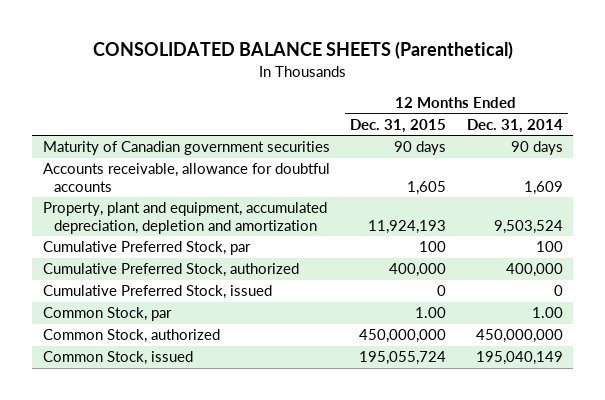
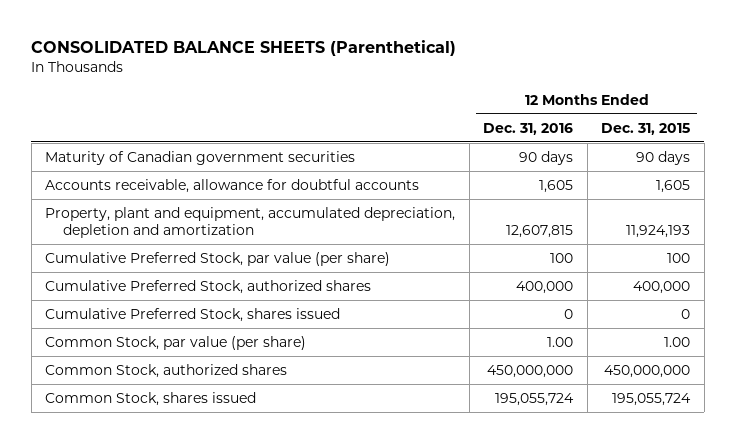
[466,118,563,133] Dec. 31, 2014 -> none
none -> [483,122,574,135] Dec. 31, 2016
[42,241,251,256] Cumulative Preferred Stock, par -> [45,251,391,266] Cumulative Preferred Stock, par value (per share)
[42,263,299,278] Cumulative Preferred Stock, authorized -> [45,279,372,294] Cumulative Preferred Stock, authorized shares
[42,285,272,300] Cumulative Preferred Stock, issued -> [45,307,341,322] Cumulative Preferred Stock, shares issued
[42,307,172,322] Common Stock, par -> [45,335,307,350] Common Stock, par value (per share)
[42,329,220,344] Common Stock, authorized -> [45,363,288,378] Common Stock, authorized shares
[42,351,193,366] Common Stock, issued -> [45,391,257,406] Common Stock, shares issued

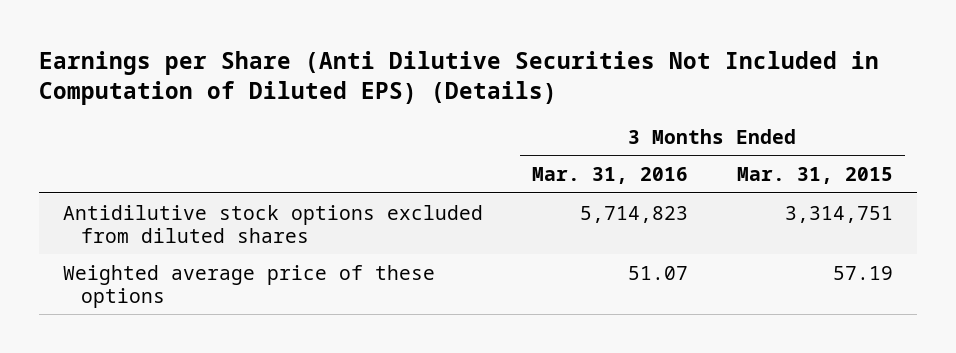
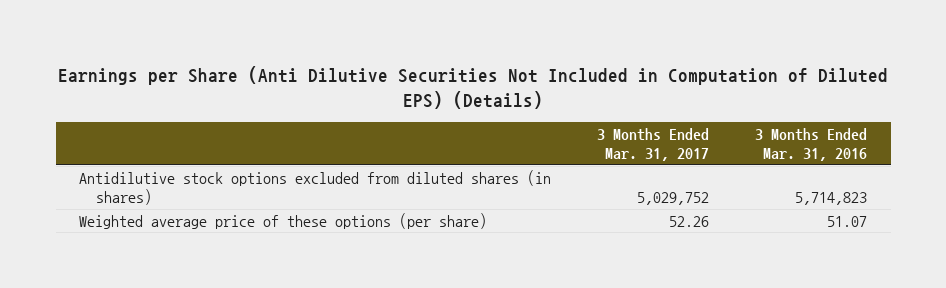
[736,167,893,185] Mar. 31, 2015 -> none
none -> [597,127,710,162] 3 Months Ended Mar. 31, 2017
[63,204,484,243] Antidilutive stock options excluded from diluted shares -> [78,169,551,206] Antidilutive stock options excluded from diluted shares (in shares)
[63,264,436,308] Weighted average price of these options -> [78,212,487,229] Weighted average price of these options (per share)

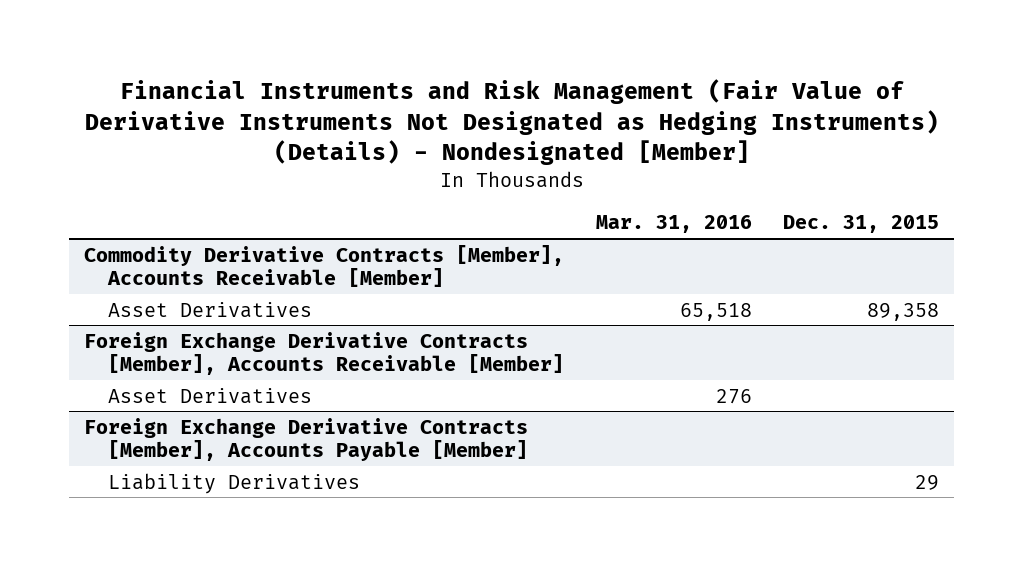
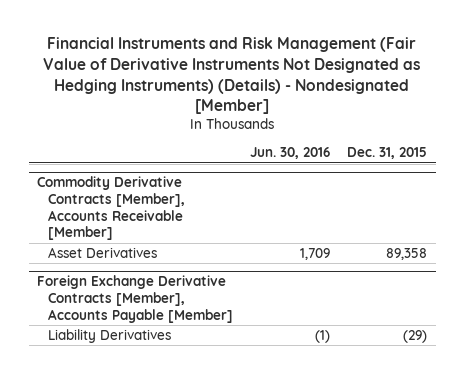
[595,215,752,234] Mar. 31, 2016 -> none
none -> [250,147,331,160] Jun. 30, 2016
[84,331,565,376] Foreign Exchange Derivative Contracts [Member], Accounts Receivable [Member] -> none
[108,387,313,404] Asset Derivatives -> none
[914,474,939,490] 29 -> [403,329,428,343] (29)

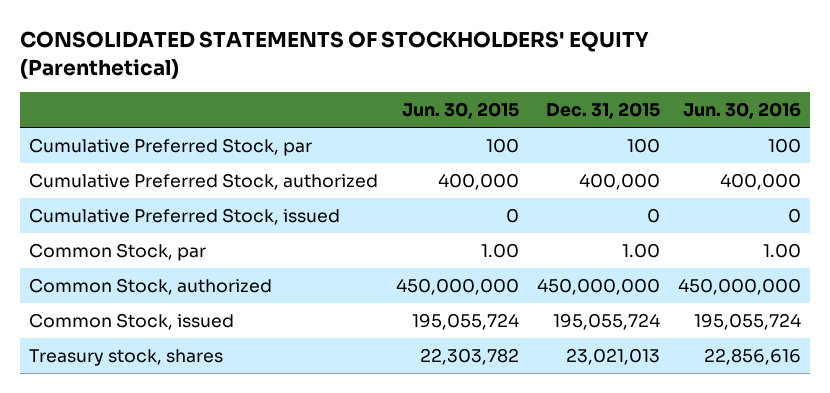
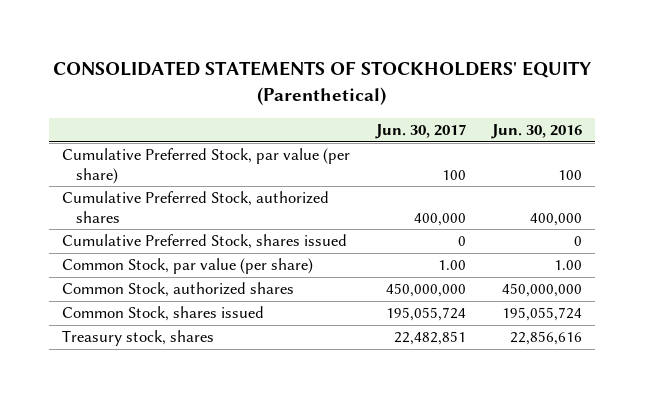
[401,102,519,120] Jun. 30, 2015 -> none
[545,102,660,120] Dec. 31, 2015 -> none
none -> [375,124,467,140] Jun. 30, 2017
[28,137,312,156] Cumulative Preferred Stock, par -> [62,148,351,184] Cumulative Preferred Stock, par value (per share)
[28,172,378,190] Cumulative Preferred Stock, authorized -> [62,191,330,223] Cumulative Preferred Stock, authorized shares
[28,207,340,225] Cumulative Preferred Stock, issued -> [62,234,348,250] Cumulative Preferred Stock, shares issued
[28,242,206,261] Common Stock, par -> [62,258,314,275] Common Stock, par value (per share)
[28,277,272,295] Common Stock, authorized -> [62,282,295,298] Common Stock, authorized shares
[28,312,234,330] Common Stock, issued -> [62,306,265,322] Common Stock, shares issued

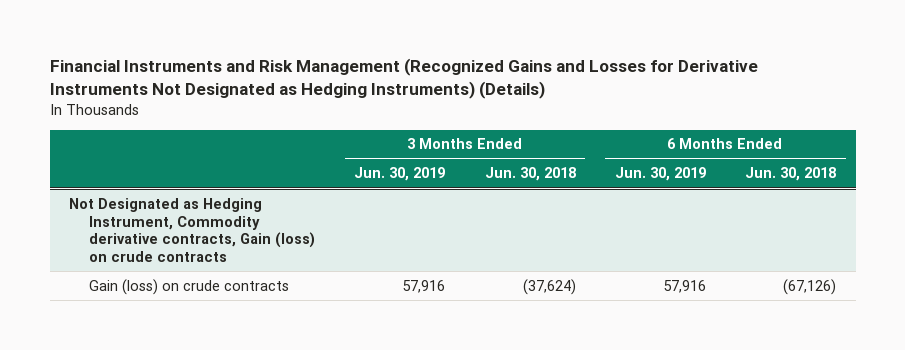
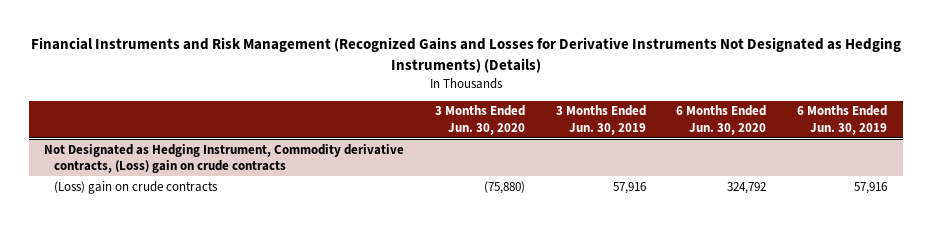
[484,167,576,182] Jun. 30, 2018 -> none
[744,167,836,182] Jun. 30, 2018 -> none
none -> [435,105,526,135] 3 Months Ended Jun. 30, 2020
none -> [676,105,767,135] 6 Months Ended Jun. 30, 2020
[69,197,316,263] Not Designated as Hedging Instrument, Commodity derivative contracts, Gain (loss) on crude contracts -> [44,143,405,174] Not Designated as Hedging Instrument, Commodity derivative contracts, (Loss) gain on crude contracts
[89,278,290,295] Gain (loss) on crude contracts -> [54,180,219,194] (Loss) gain on crude contracts

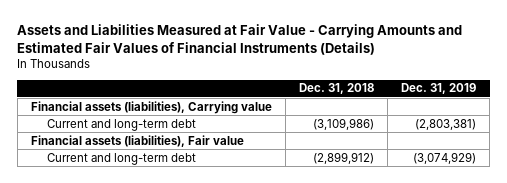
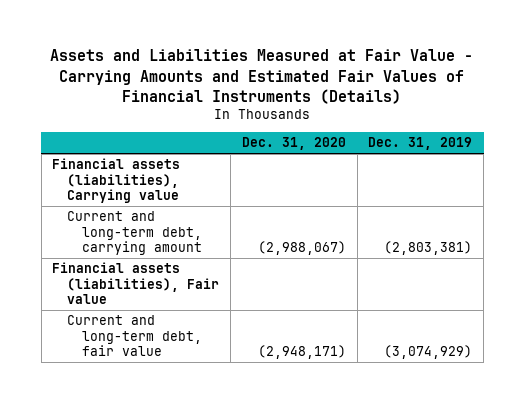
[299,83,375,95] Dec. 31, 2018 -> none
none -> [241,137,346,151] Dec. 31, 2020
[46,118,196,131] Current and long-term debt -> [67,211,203,256] Current and long-term debt, carrying amount
[46,152,196,165] Current and long-term debt -> [67,315,203,357] Current and long-term debt, fair value

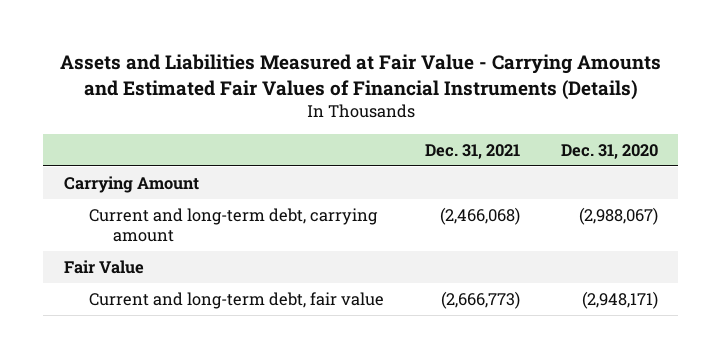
[368,137,473,151] Dec. 31, 2019 -> none
none -> [424,143,520,159] Dec. 31, 2021
[52,158,181,204] Financial assets (liabilities), Carrying value -> [63,175,199,193] Carrying Amount
[52,262,220,305] Financial assets (liabilities), Fair value -> [63,259,144,274] Fair Value

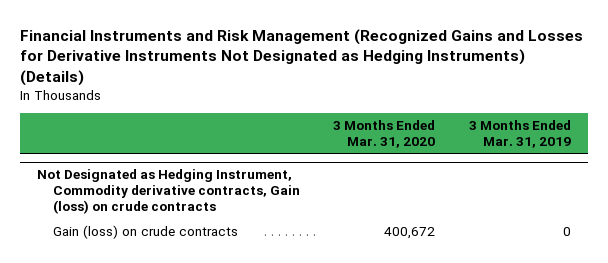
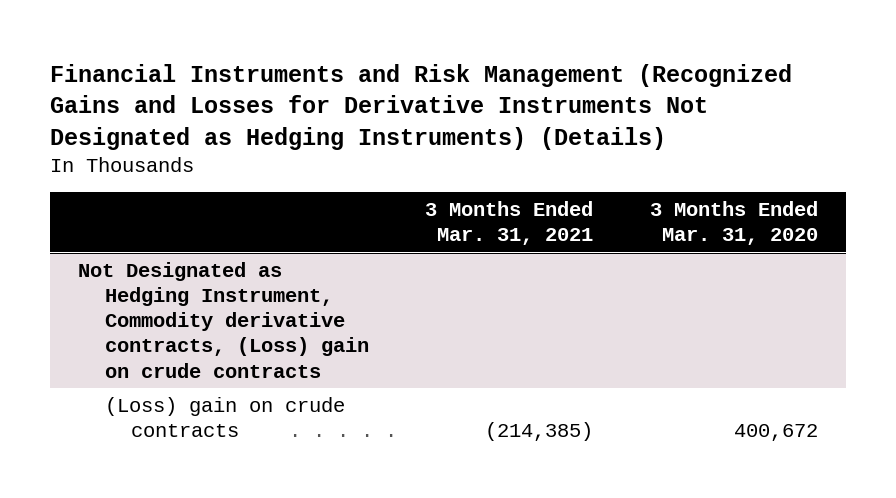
[469,119,572,149] 3 Months Ended Mar. 31, 2019 -> none
none -> [425,201,594,246] 3 Months Ended Mar. 31, 2021
[36,168,300,215] Not Designated as Hedging Instrument, Commodity derivative contracts, Gain (loss) on crude contracts -> [78,261,369,378] Not Designated as Hedging Instrument, Commodity derivative contracts, (Loss) gain on crude contracts
[52,224,238,239] Gain (loss) on crude contracts -> [104,396,345,438] (Loss) gain on crude contracts

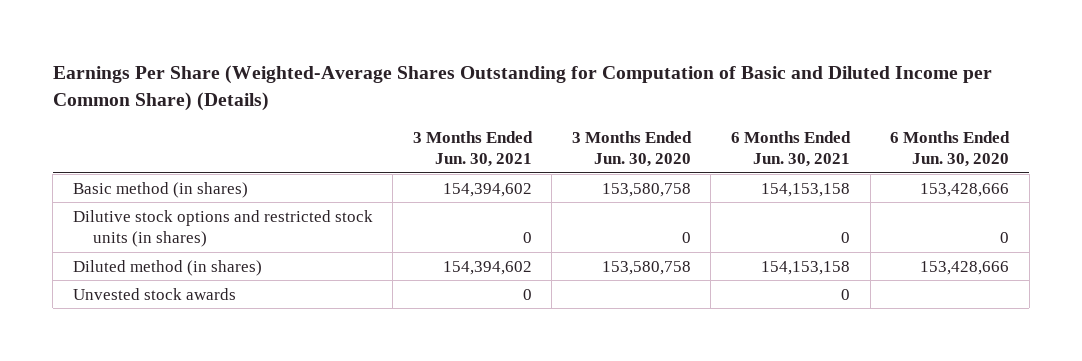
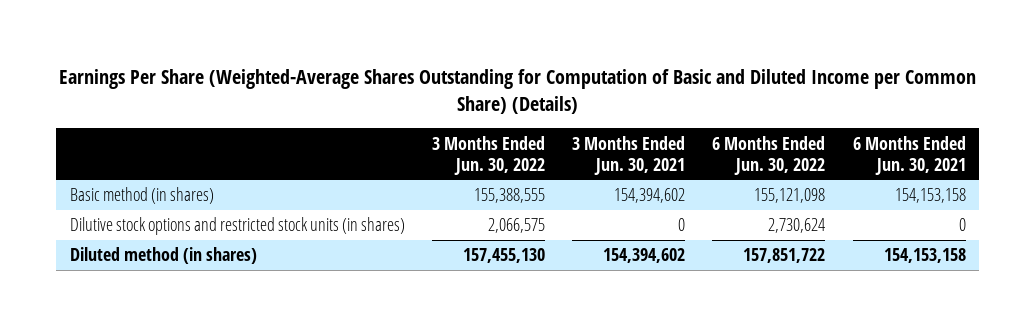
[571,130,692,168] 3 Months Ended Jun. 30, 2020 -> none
[890,130,1011,168] 6 Months Ended Jun. 30, 2020 -> none
none -> [431,135,545,175] 3 Months Ended Jun. 30, 2022
none -> [712,135,826,175] 6 Months Ended Jun. 30, 2022
[72,287,236,300] Unvested stock awards -> none

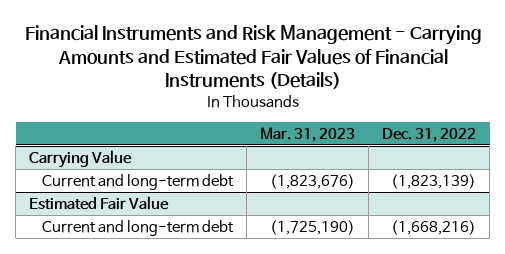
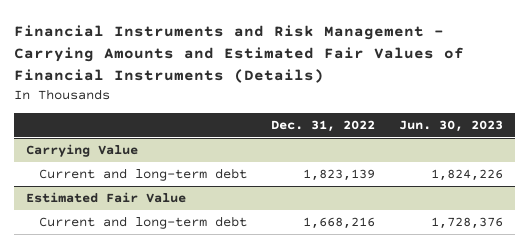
[260,126,356,142] Mar. 31, 2023 -> none
none -> [399,119,504,132] Jun. 30, 2023
[391,173,477,189] (1,823,139) -> [303,169,376,182] 1,823,139
[391,219,477,235] (1,668,216) -> [303,217,376,230] 1,668,216

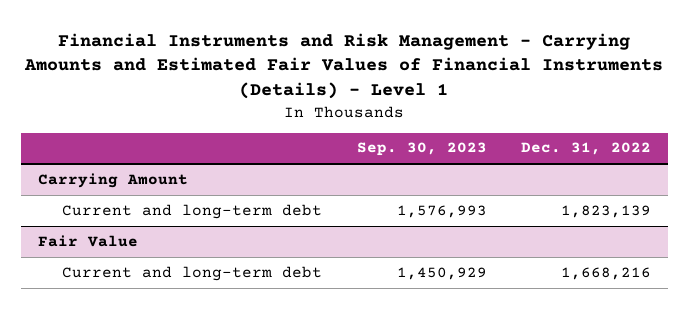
[14,25,465,83] Financial Instruments and Risk Management - Carrying Amounts and Estimated Fair Values of Financial Instruments (Details) -> [24,32,664,100] Financial Instruments and Risk Management - Carrying Amounts and Estimated Fair Values of Financial Instruments (Details) - Level 1
[399,119,504,132] Jun. 30, 2023 -> none
none -> [356,142,487,157] Sep. 30, 2023
[26,144,139,158] Carrying Value -> [37,172,188,188] Carrying Amount
[26,192,187,204] Estimated Fair Value -> [37,234,138,247] Fair Value

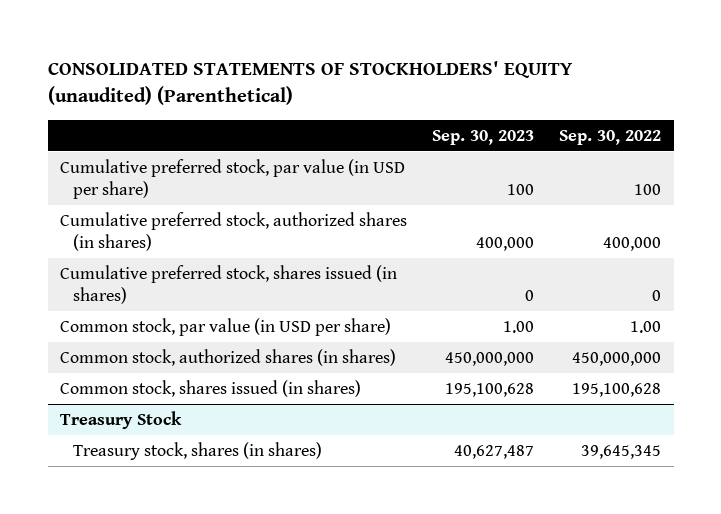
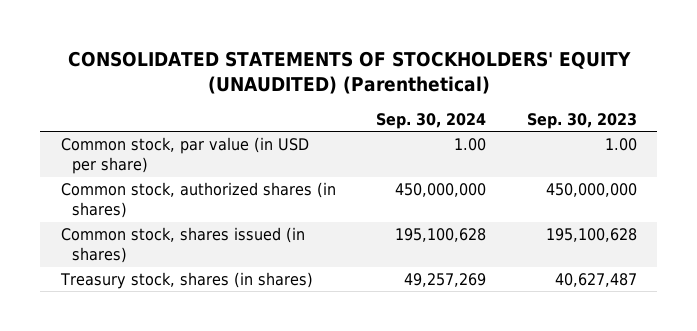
[47,60,573,106] CONSOLIDATED STATEMENTS OF STOCKHOLDERS' EQUITY (unaudited) (Parenthetical) -> [67,50,631,94] CONSOLIDATED STATEMENTS OF STOCKHOLDERS' EQUITY (UNAUDITED) (Parenthetical)
[559,129,662,145] Sep. 30, 2022 -> none
none -> [376,113,487,130] Sep. 30, 2024
[60,158,406,199] Cumulative preferred stock, par value (in USD per share) -> none
[60,211,408,251] Cumulative preferred stock, authorized shares (in shares) -> none
[60,264,398,304] Cumulative preferred stock, shares issued (in shares) -> none
[60,410,183,429] Treasury Stock -> none

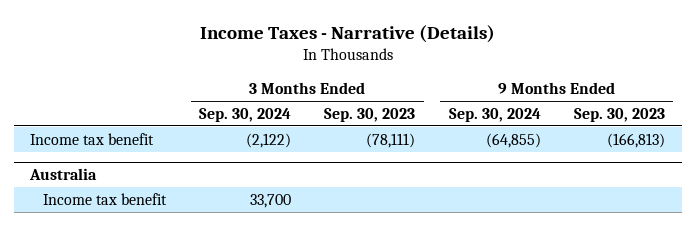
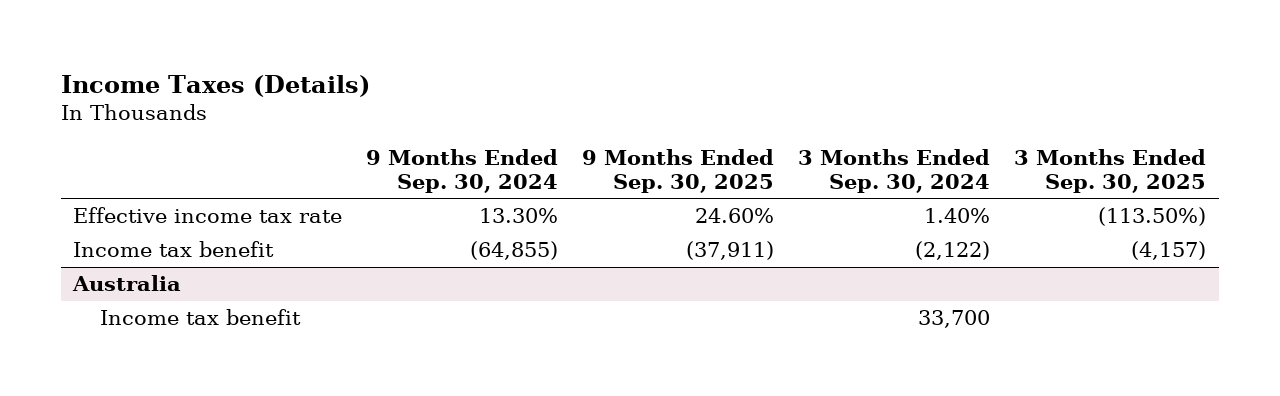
[199,24,495,43] Income Taxes - Narrative (Details) -> [61,74,371,97] Income Taxes (Details)
[324,107,416,122] Sep. 30, 2023 -> none
[573,107,665,122] Sep. 30, 2023 -> none
none -> [582,148,775,193] 9 Months Ended Sep. 30, 2025
none -> [1014,148,1207,193] 3 Months Ended Sep. 30, 2025
none -> [73,207,343,224] Effective income tax rate

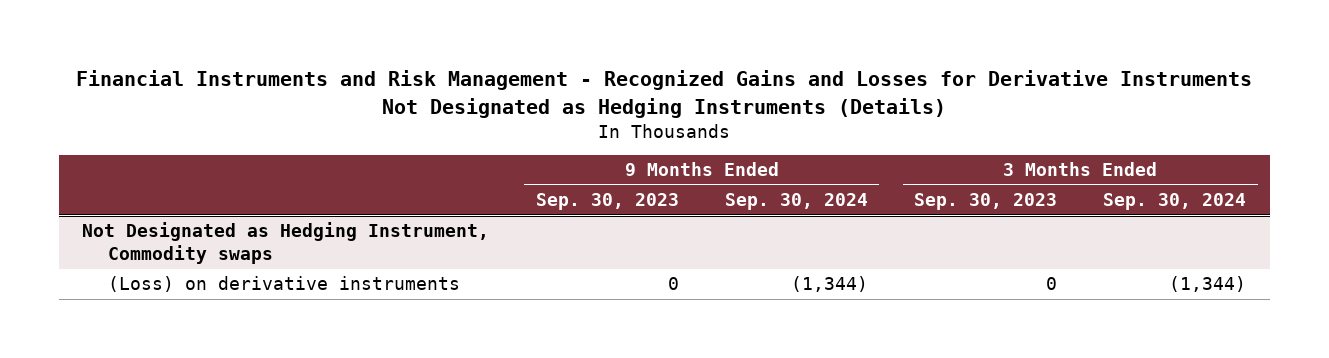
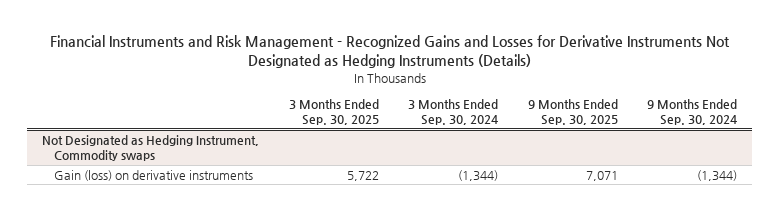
[535,193,679,211] Sep. 30, 2023 -> none
[914,193,1058,211] Sep. 30, 2023 -> none
none -> [288,98,379,126] 3 Months Ended Sep. 30, 2025
none -> [527,98,618,126] 9 Months Ended Sep. 30, 2025
[107,276,460,293] (Loss) on derivative instruments -> [54,169,254,181] Gain (loss) on derivative instruments

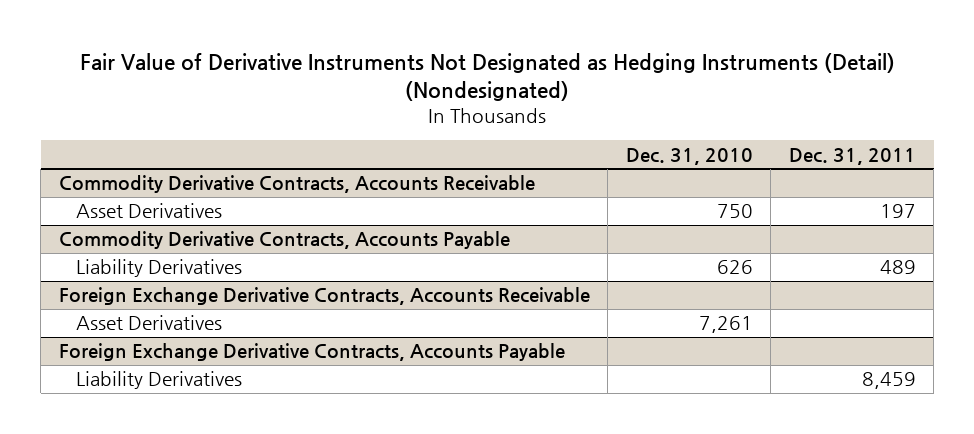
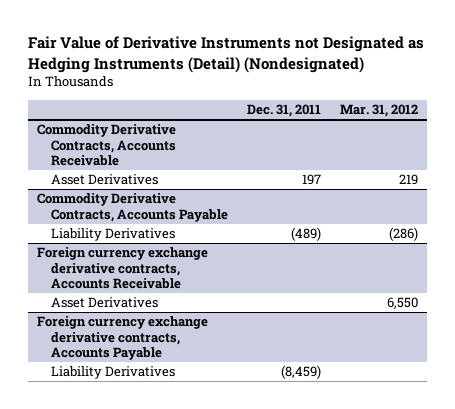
[80,53,896,102] Fair Value of Derivative Instruments Not Designated as Hedging Instruments (Detail) (Nondesignated) -> [28,36,425,73] Fair Value of Derivative Instruments not Designated as Hedging Instruments (Detail) (Nondesignated)
[625,147,753,165] Dec. 31, 2010 -> none
none -> [339,104,418,118] Mar. 31, 2012
[879,260,916,275] 489 -> [290,227,321,242] (489)
[58,287,590,306] Foreign Exchange Derivative Contracts, Accounts Receivable -> [37,247,209,289] Foreign currency exchange derivative contracts, Accounts Receivable
[58,343,565,362] Foreign Exchange Derivative Contracts, Accounts Payable -> [37,316,209,360] Foreign currency exchange derivative contracts, Accounts Payable
[861,372,916,390] 8,459 -> [280,365,321,380] (8,459)

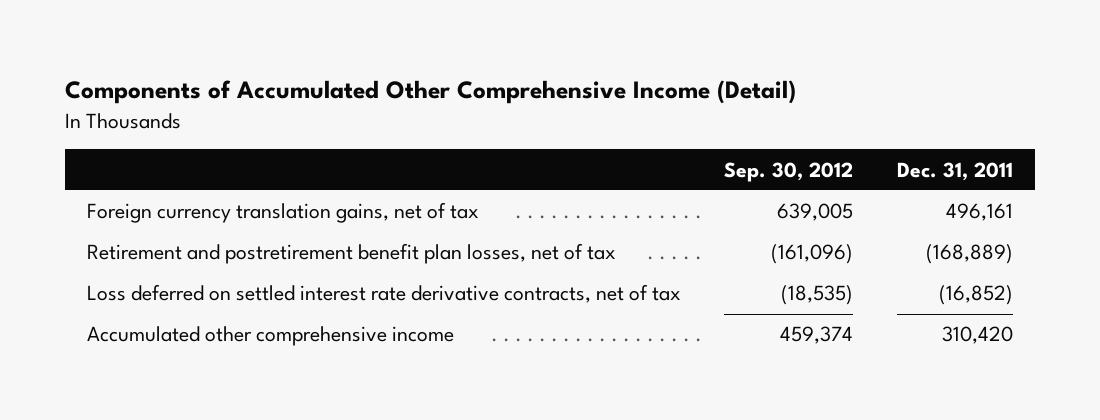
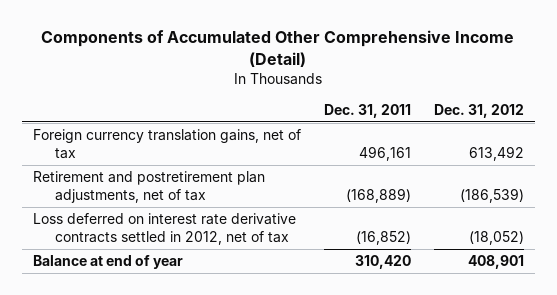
[724,161,854,182] Sep. 30, 2012 -> none
none -> [433,103,524,118] Dec. 31, 2012
[86,243,616,265] Retirement and postretirement benefit plan losses, net of tax -> [33,171,266,203] Retirement and postretirement plan adjustments, net of tax
[86,284,681,304] Loss deferred on settled interest rate derivative contracts, net of tax -> [33,213,297,245] Loss deferred on interest rate derivative contracts settled in 2012, net of tax
[86,326,454,347] Accumulated other comprehensive income -> [33,255,184,270] Balance at end of year

